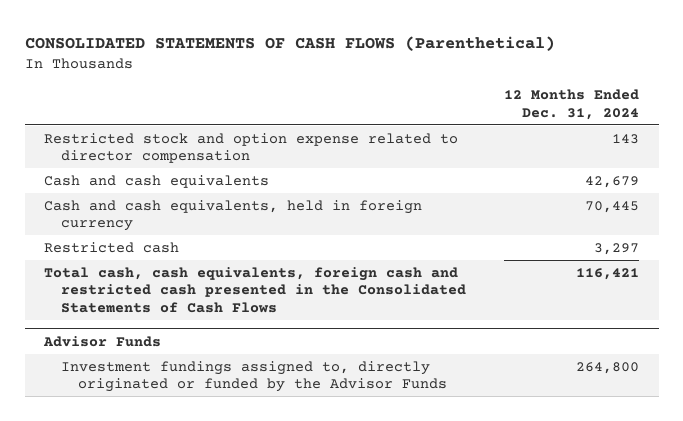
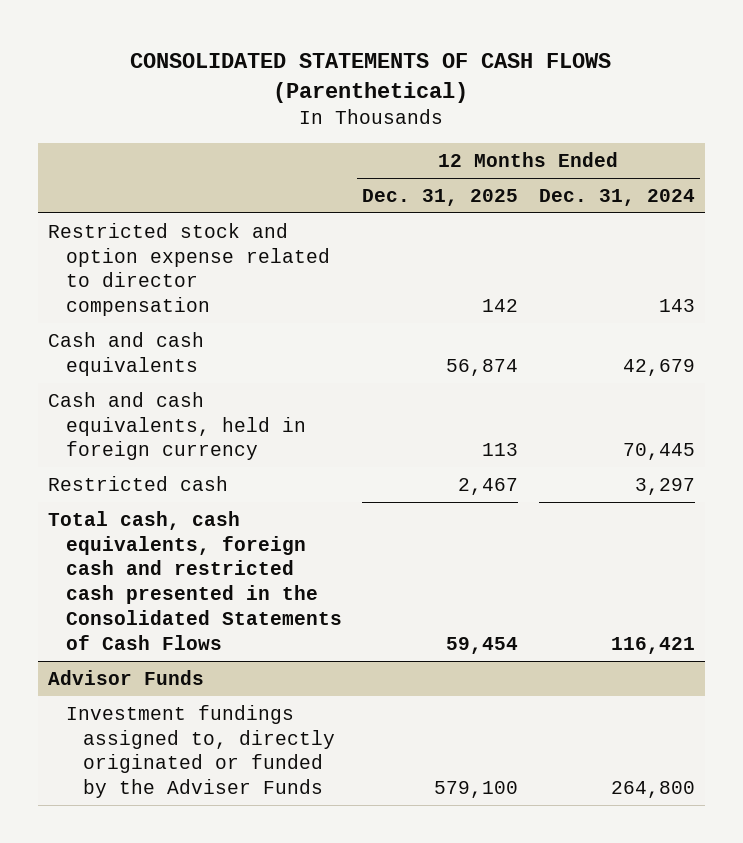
none -> [362,188,519,206] Dec. 31, 2025
[60,360,447,393] Investment fundings assigned to, directly originated or funded by the Advisor Funds -> [65,704,335,799] Investment fundings assigned to, directly originated or funded by the Adviser Funds

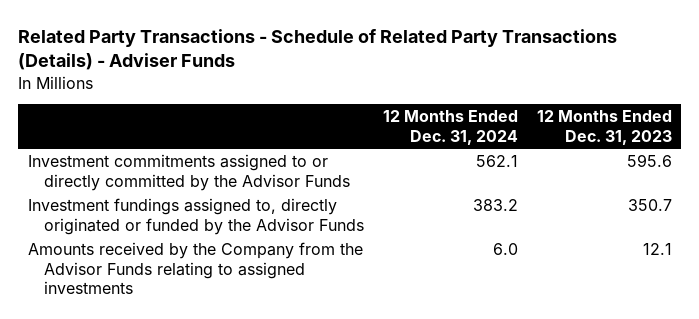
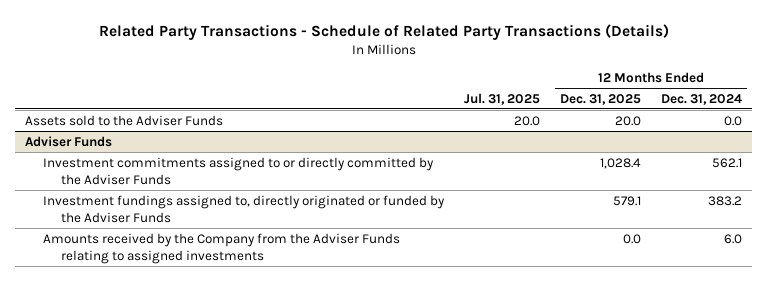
[18,28,618,71] Related Party Transactions - Schedule of Related Party Transactions (Details) - Adviser Funds -> [98,24,669,41] Related Party Transactions - Schedule of Related Party Transactions (Details)
[536,110,672,146] 12 Months Ended Dec. 31, 2023 -> none
none -> [464,92,541,105] Jul. 31, 2025
none -> [560,93,642,105] Dec. 31, 2025
none -> [25,114,224,126] Assets sold to the Adviser Funds
none -> [25,135,113,147] Adviser Funds
[27,153,351,191] Investment commitments assigned to or directly committed by the Advisor Funds -> [43,156,435,185] Investment commitments assigned to or directly committed by the Adviser Funds
[27,197,365,235] Investment fundings assigned to, directly originated or funded by the Advisor Funds -> [43,194,446,223] Investment fundings assigned to, directly originated or funded by the Adviser Funds
[27,241,363,295] Amounts received by the Company from the Advisor Funds relating to assigned investments -> [43,232,401,264] Amounts received by the Company from the Adviser Funds relating to assigned investments

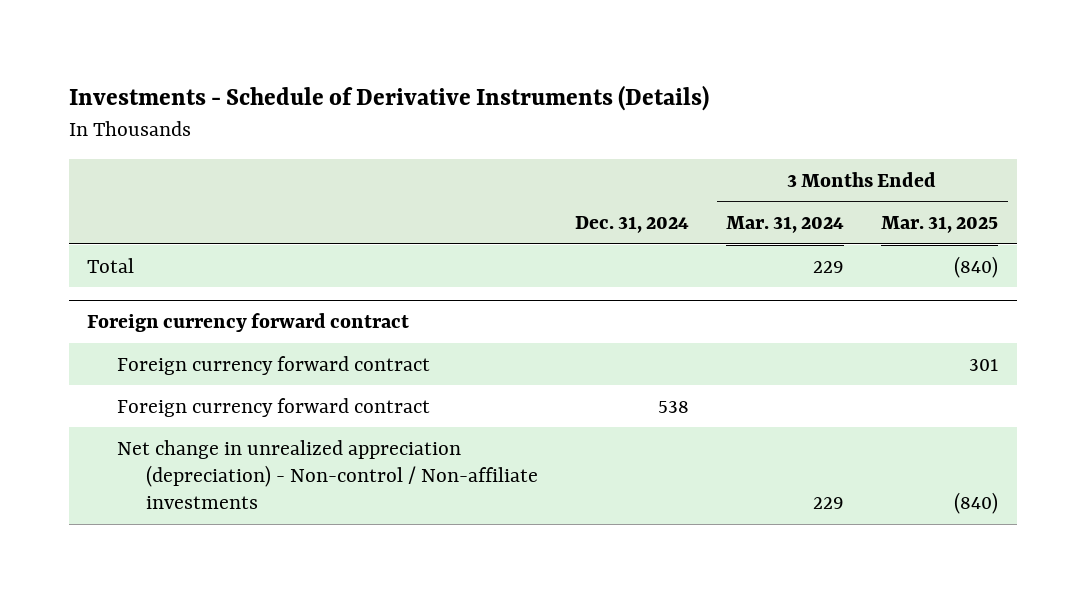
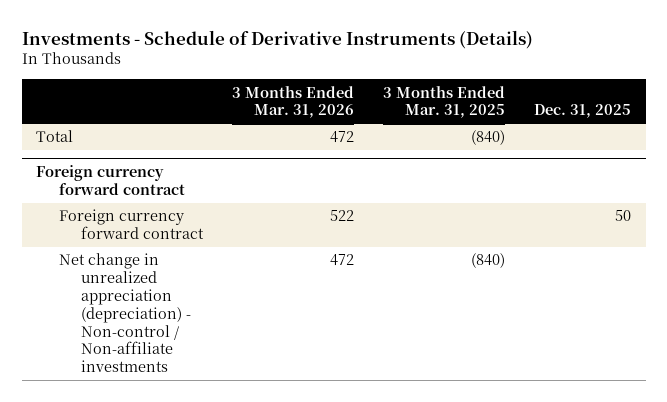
[575,216,690,234] Dec. 31, 2024 -> none
[726,216,845,234] Mar. 31, 2024 -> none
none -> [231,85,354,119] 3 Months Ended Mar. 31, 2026
none -> [534,104,632,119] Dec. 31, 2025
[116,355,430,375] Foreign currency forward contract -> none

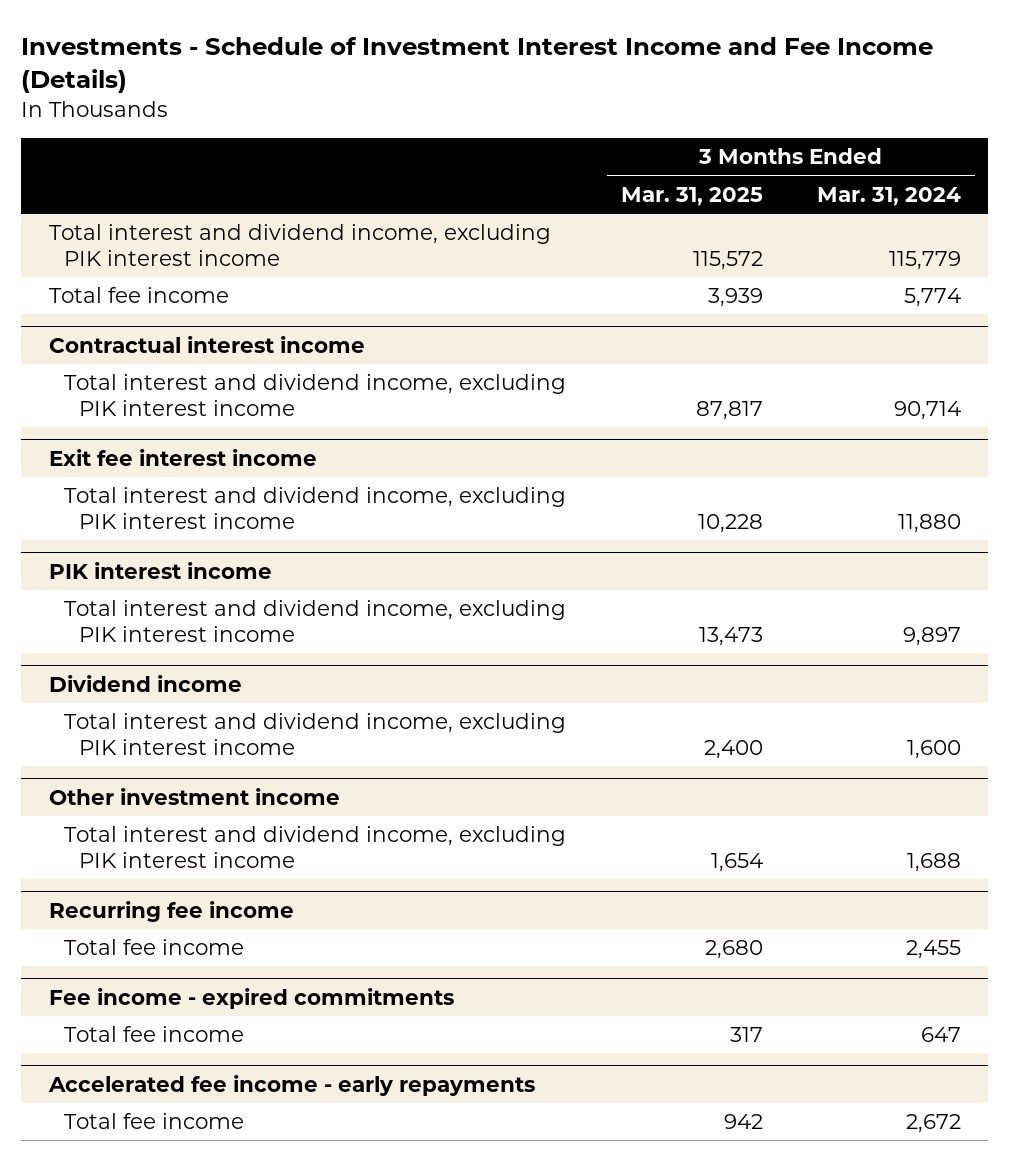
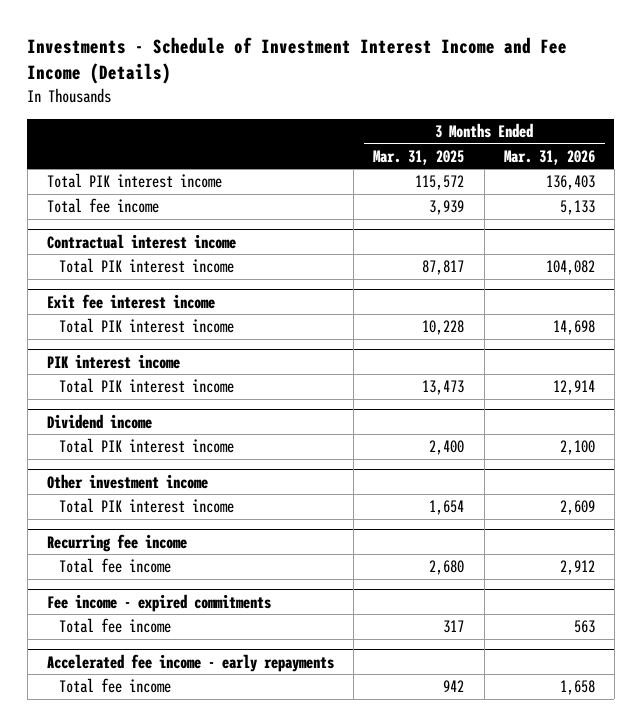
[817,186,962,206] Mar. 31, 2024 -> none
none -> [503,149,595,165] Mar. 31, 2026
[48,224,551,266] Total interest and dividend income, excluding PIK interest income -> [47,173,223,189] Total PIK interest income
[63,374,566,416] Total interest and dividend income, excluding PIK interest income -> [58,258,234,274] Total PIK interest income
[63,487,566,529] Total interest and dividend income, excluding PIK interest income -> [58,318,234,334] Total PIK interest income
[63,600,566,642] Total interest and dividend income, excluding PIK interest income -> [58,378,234,394] Total PIK interest income
[63,713,566,755] Total interest and dividend income, excluding PIK interest income -> [58,438,234,454] Total PIK interest income
[63,826,566,868] Total interest and dividend income, excluding PIK interest income -> [58,498,234,514] Total PIK interest income

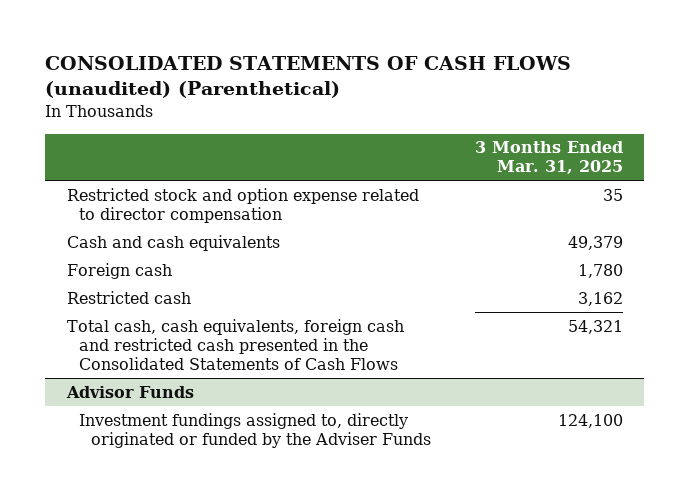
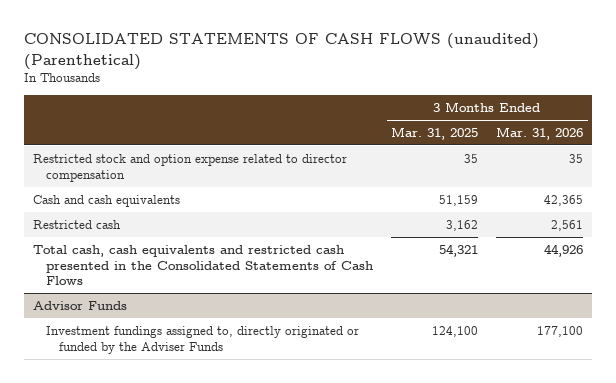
none -> [496,127,584,141] Mar. 31, 2026
[66,262,172,279] Foreign cash -> none
[567,235,623,250] 49,379 -> [439,194,479,206] 51,159
[66,318,404,370] Total cash, cash equivalents, foreign cash and restricted cash presented in the Consolidated Statements of Cash Flows -> [33,244,374,286] Total cash, cash equivalents and restricted cash presented in the Consolidated Statements of Cash Flows

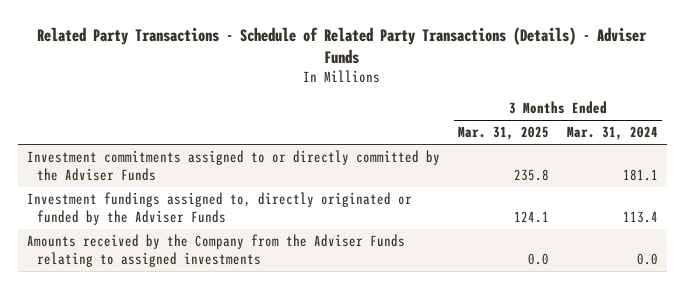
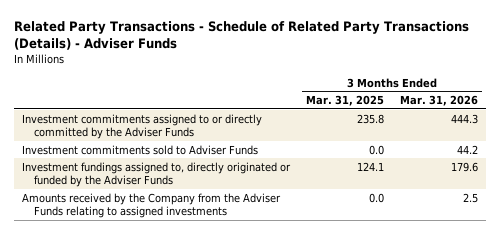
[566,126,658,141] Mar. 31, 2024 -> none
none -> [399,94,478,106] Mar. 31, 2026
none -> [21,144,258,155] Investment commitments sold to Adviser Funds

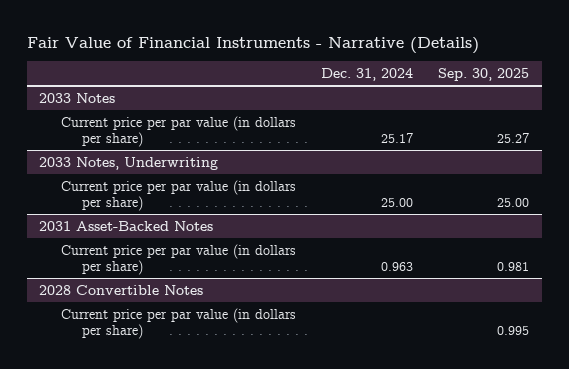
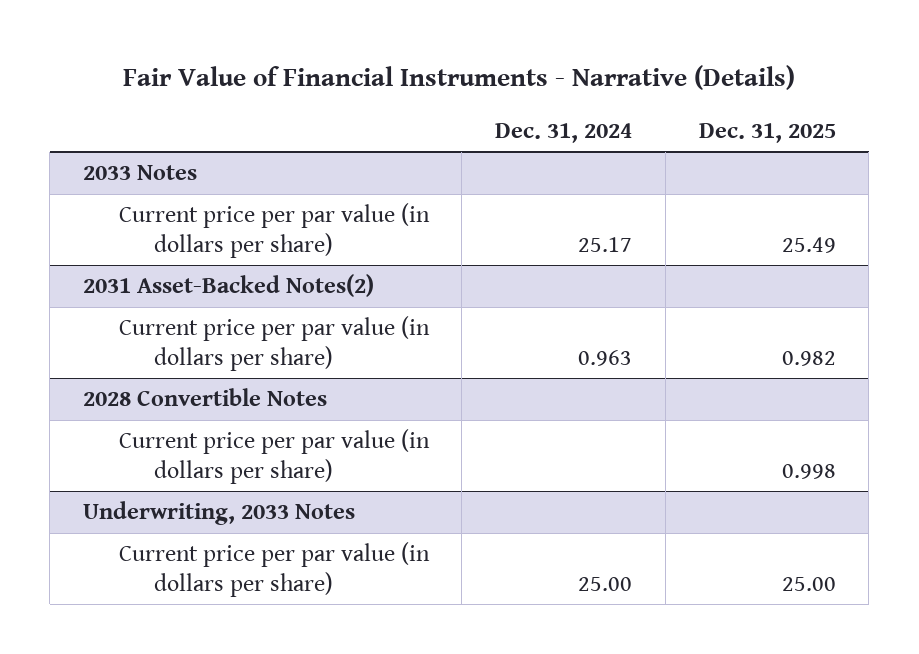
[438,68,530,82] Sep. 30, 2025 -> none
none -> [698,122,836,143] Dec. 31, 2025
[39,156,219,170] 2033 Notes, Underwriting -> none
[60,179,296,212] Current price per par value (in dollars per share) -> none
[39,220,214,231] 2031 Asset-Backed Notes -> [83,274,375,298] 2031 Asset-Backed Notes(2)
none -> [83,501,356,526] Underwriting, 2033 Notes
none -> [118,542,430,597] Current price per par value (in dollars per share)

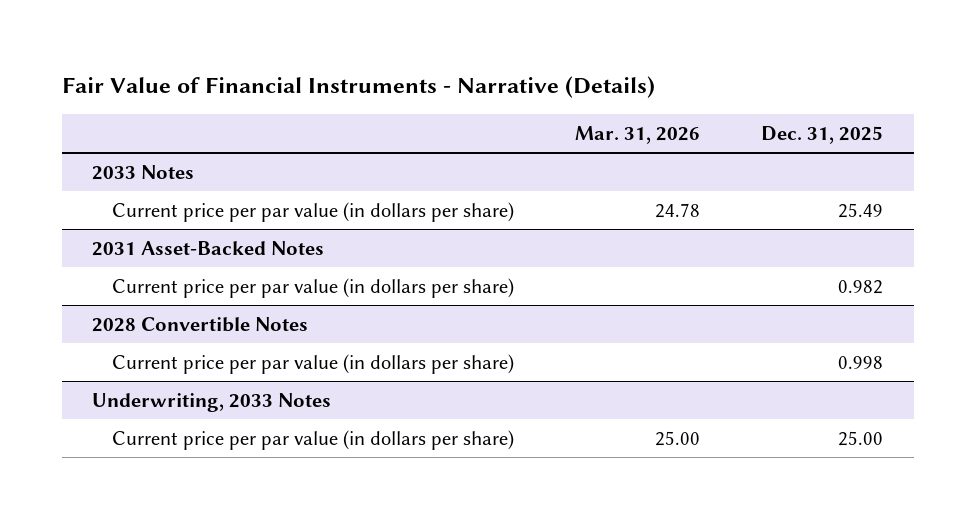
[495,122,633,143] Dec. 31, 2024 -> none
none -> [575,125,701,144] Mar. 31, 2026
[83,274,375,298] 2031 Asset-Backed Notes(2) -> [92,240,325,256] 2031 Asset-Backed Notes

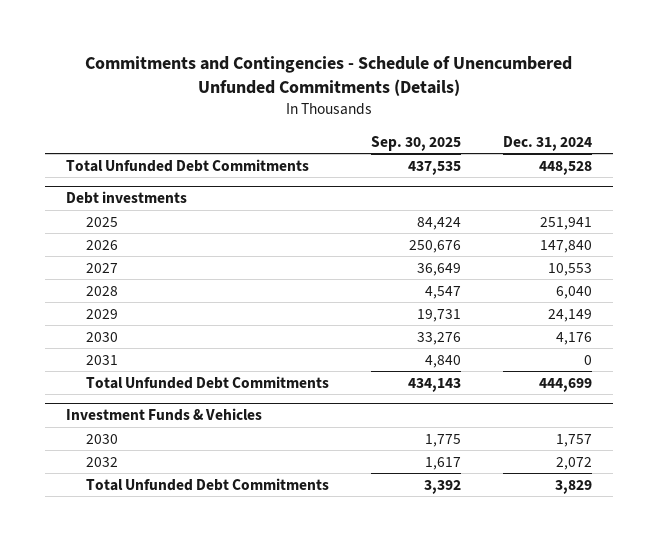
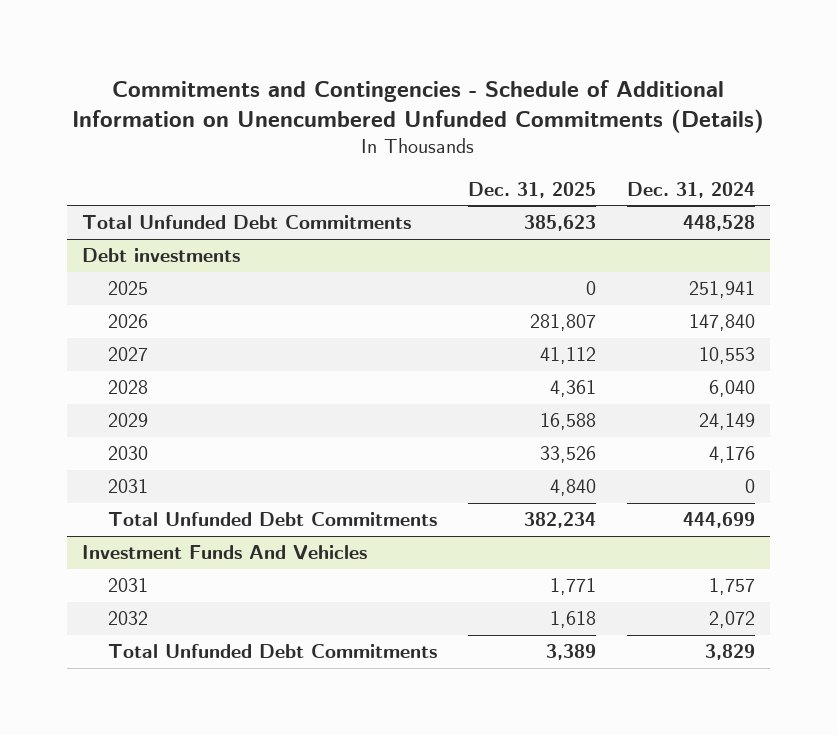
[84,56,572,97] Commitments and Contingencies - Schedule of Unencumbered Unfunded Commitments (Details) -> [72,79,765,133] Commitments and Contingencies - Schedule of Additional Information on Unencumbered Unfunded Commitments (Details)
[371,135,462,151] Sep. 30, 2025 -> none
none -> [467,181,596,198] Dec. 31, 2025
[66,408,263,422] Investment Funds & Vehicles -> [82,545,368,561] Investment Funds And Vehicles
[86,433,119,444] 2030 -> [107,578,148,593] 2031

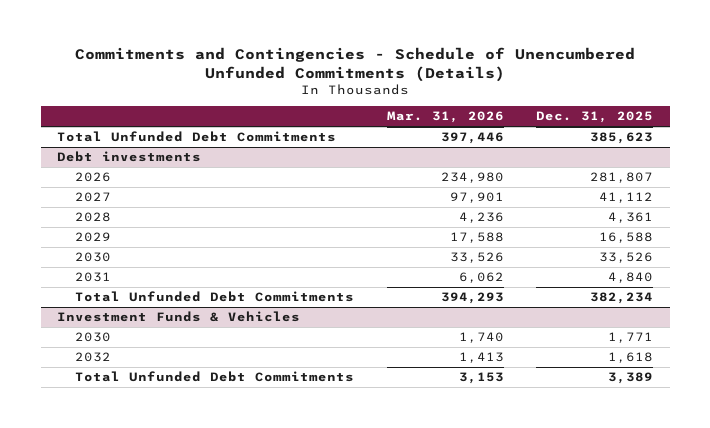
[72,79,765,133] Commitments and Contingencies - Schedule of Additional Information on Unencumbered Unfunded Commitments (Details) -> [75,47,636,83] Commitments and Contingencies - Schedule of Unencumbered Unfunded Commitments (Details)
[626,181,755,198] Dec. 31, 2024 -> none
none -> [386,111,504,124] Mar. 31, 2026
[107,281,148,296] 2025 -> none
[82,545,368,561] Investment Funds And Vehicles -> [56,311,300,323] Investment Funds & Vehicles
[107,578,148,593] 2031 -> [75,332,112,343] 2030

